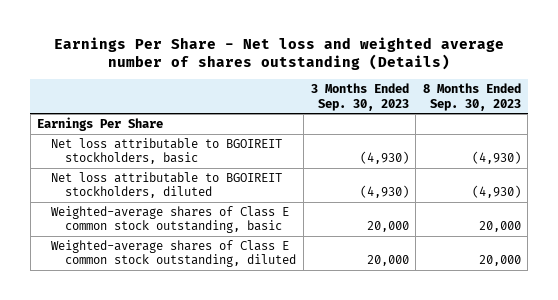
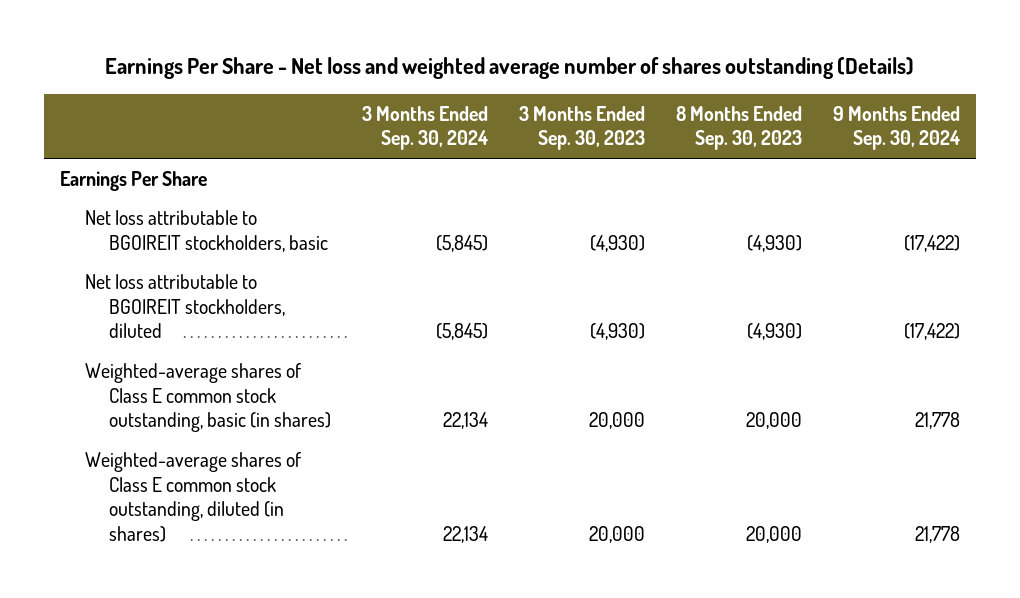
none -> [362,105,489,151] 3 Months Ended Sep. 30, 2024
none -> [833,105,961,151] 9 Months Ended Sep. 30, 2024
[51,206,290,234] Weighted-average shares of Class E common stock outstanding, basic -> [84,362,332,433] Weighted-average shares of Class E common stock outstanding, basic (in shares)
[51,240,297,268] Weighted-average shares of Class E common stock outstanding, diluted -> [84,451,301,543] Weighted-average shares of Class E common stock outstanding, diluted (in shares)

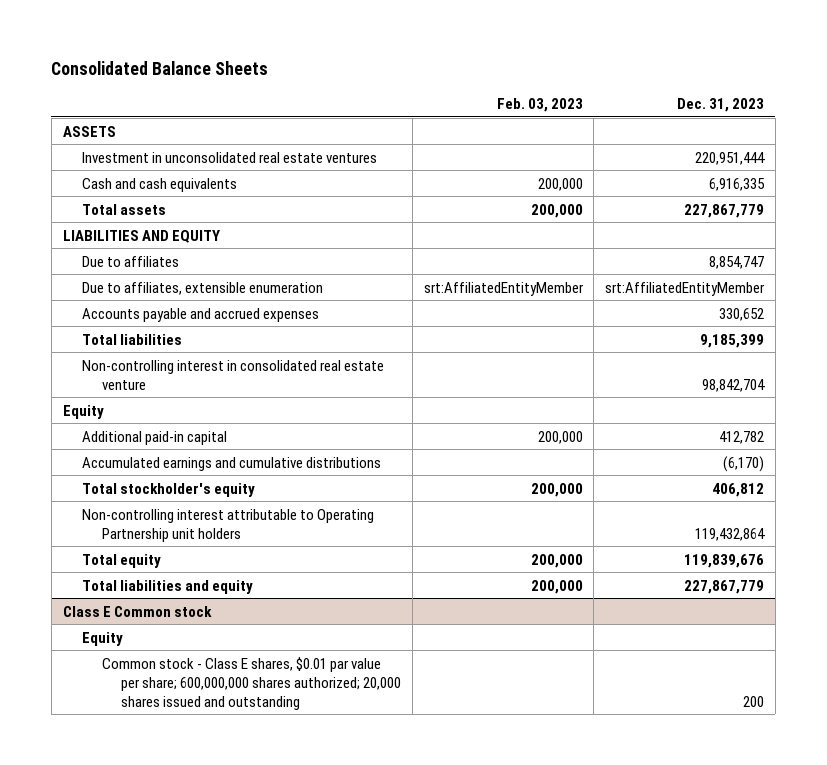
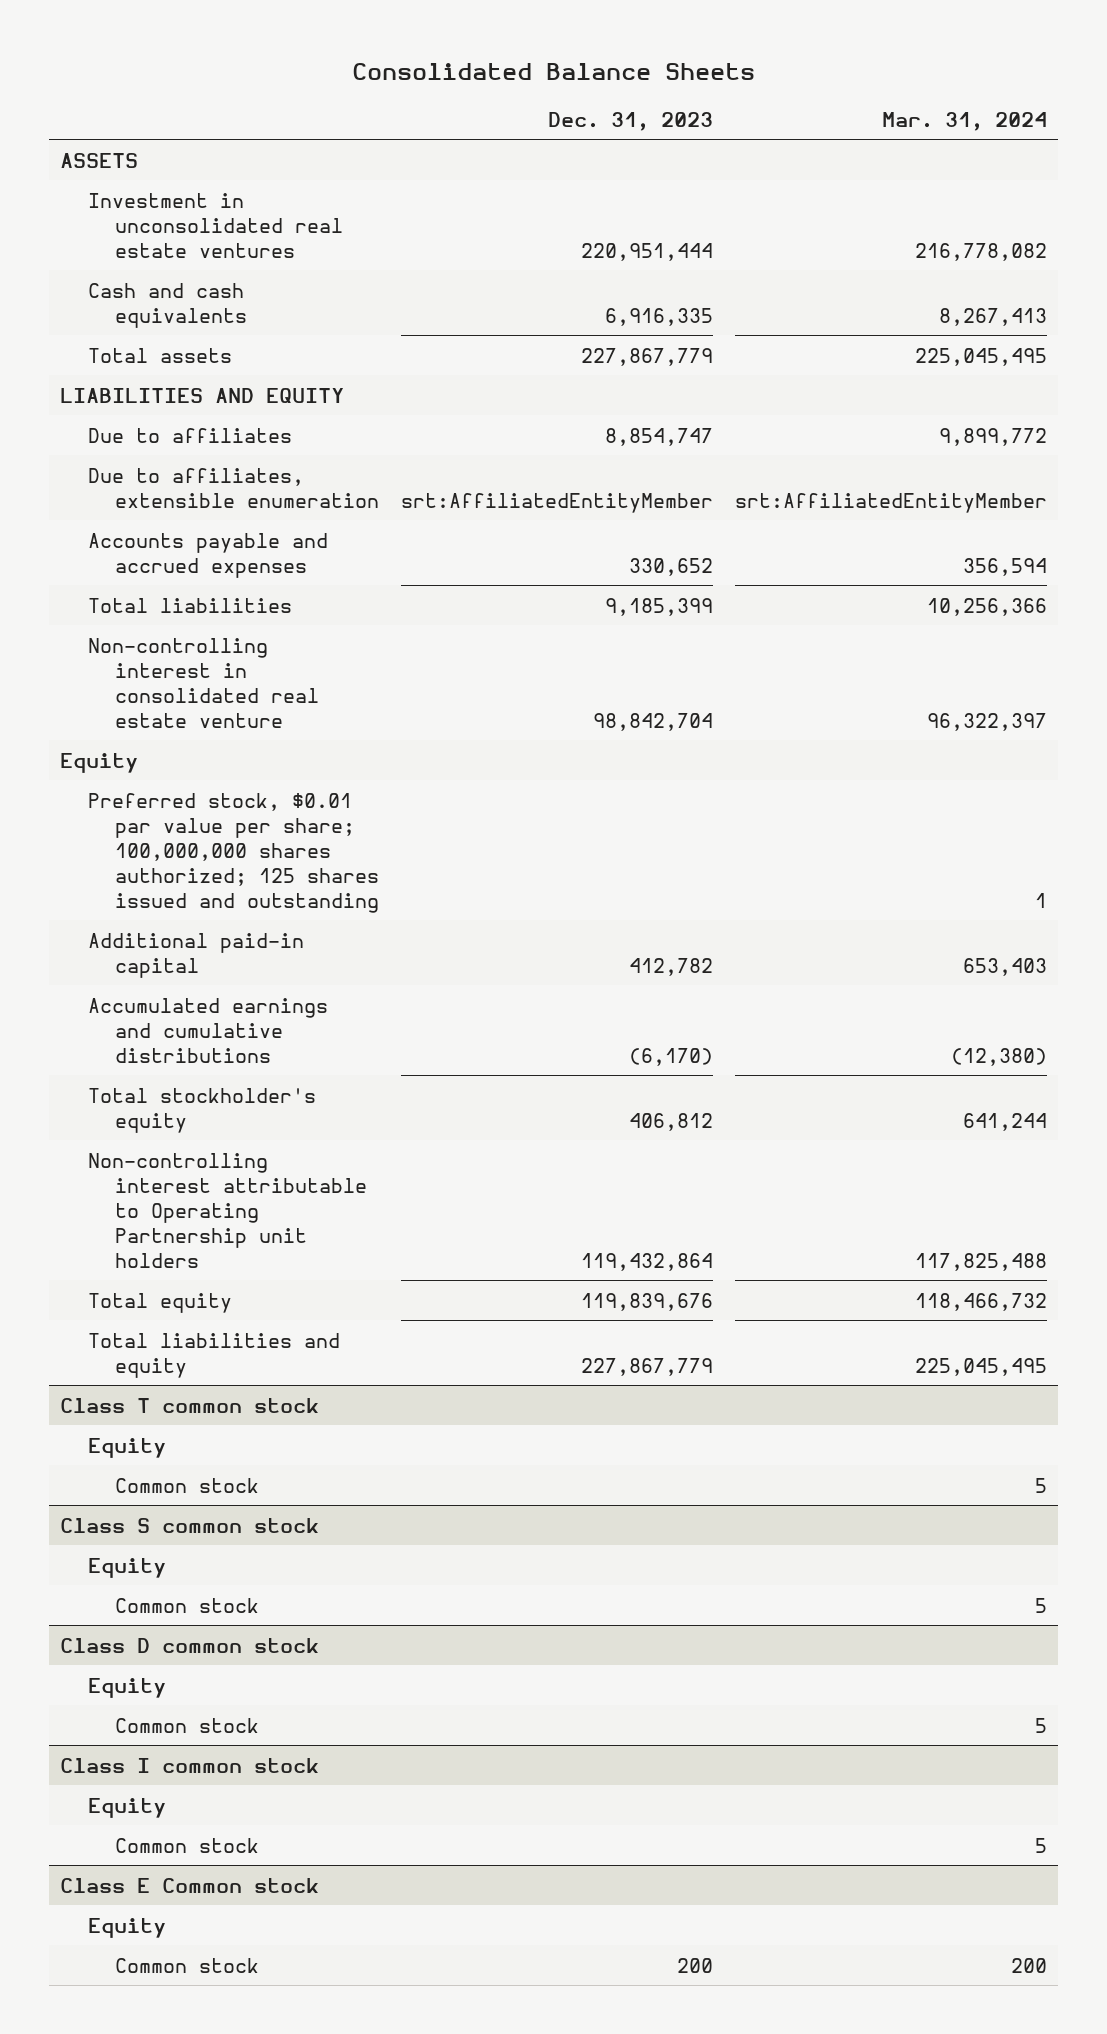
[496,97,583,112] Feb. 03, 2023 -> none
none -> [881,111,1047,131] Mar. 31, 2024
none -> [87,792,379,913] Preferred stock, $0.01 par value per share; 100,000,000 shares authorized; 125 shares issued and outstanding
none -> [60,1397,320,1413] Class T common stock
none -> [87,1437,166,1458] Equity
none -> [114,1477,259,1493] Common stock
none -> [60,1517,320,1533] Class S common stock
none -> [87,1557,166,1578] Equity
none -> [114,1597,259,1613] Common stock
none -> [60,1637,320,1653] Class D common stock
none -> [87,1677,166,1698] Equity
none -> [114,1717,259,1733] Common stock
none -> [60,1757,320,1773] Class I common stock
none -> [87,1797,166,1818] Equity
none -> [114,1837,259,1853] Common stock
[101,656,402,710] Common stock - Class E shares, $0.01 par value per share; 600,000,000 shares authorized; 20,000 shares issued and outstanding -> [114,1957,259,1973] Common stock

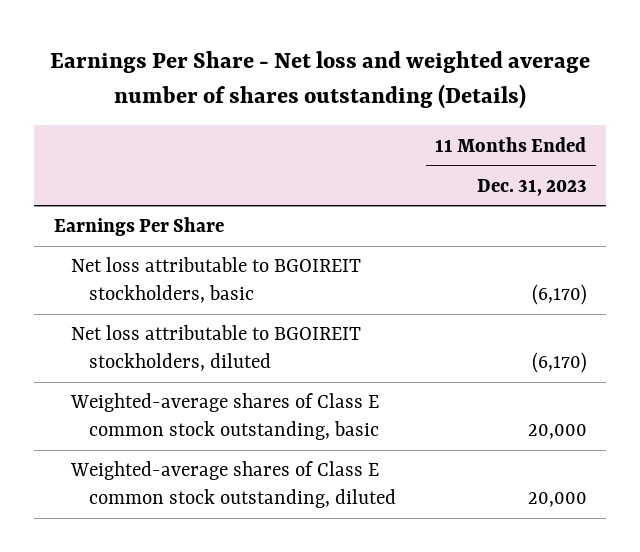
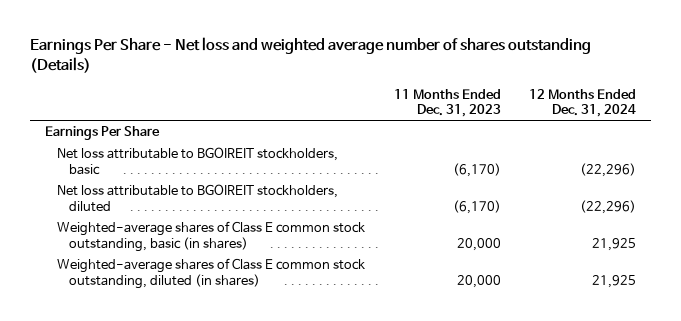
none -> [529,88,637,118] 12 Months Ended Dec. 31, 2024
[70,393,380,441] Weighted-average shares of Class E common stock outstanding, basic -> [56,221,365,252] Weighted-average shares of Class E common stock outstanding, basic (in shares)
[70,461,397,509] Weighted-average shares of Class E common stock outstanding, diluted -> [56,258,365,289] Weighted-average shares of Class E common stock outstanding, diluted (in shares)

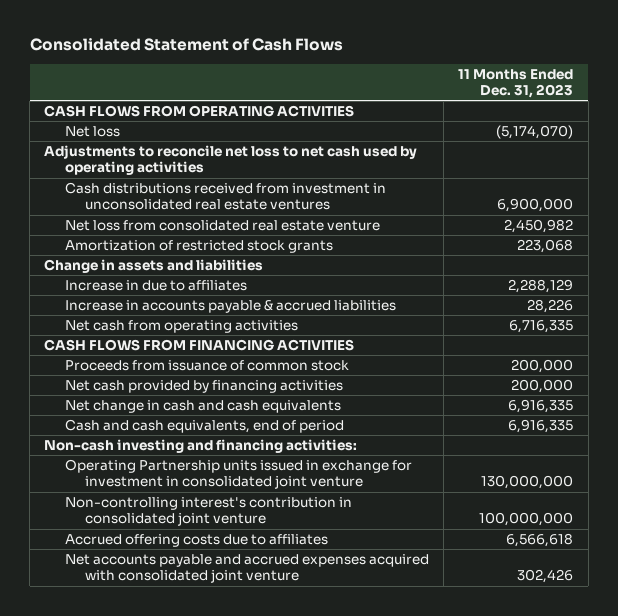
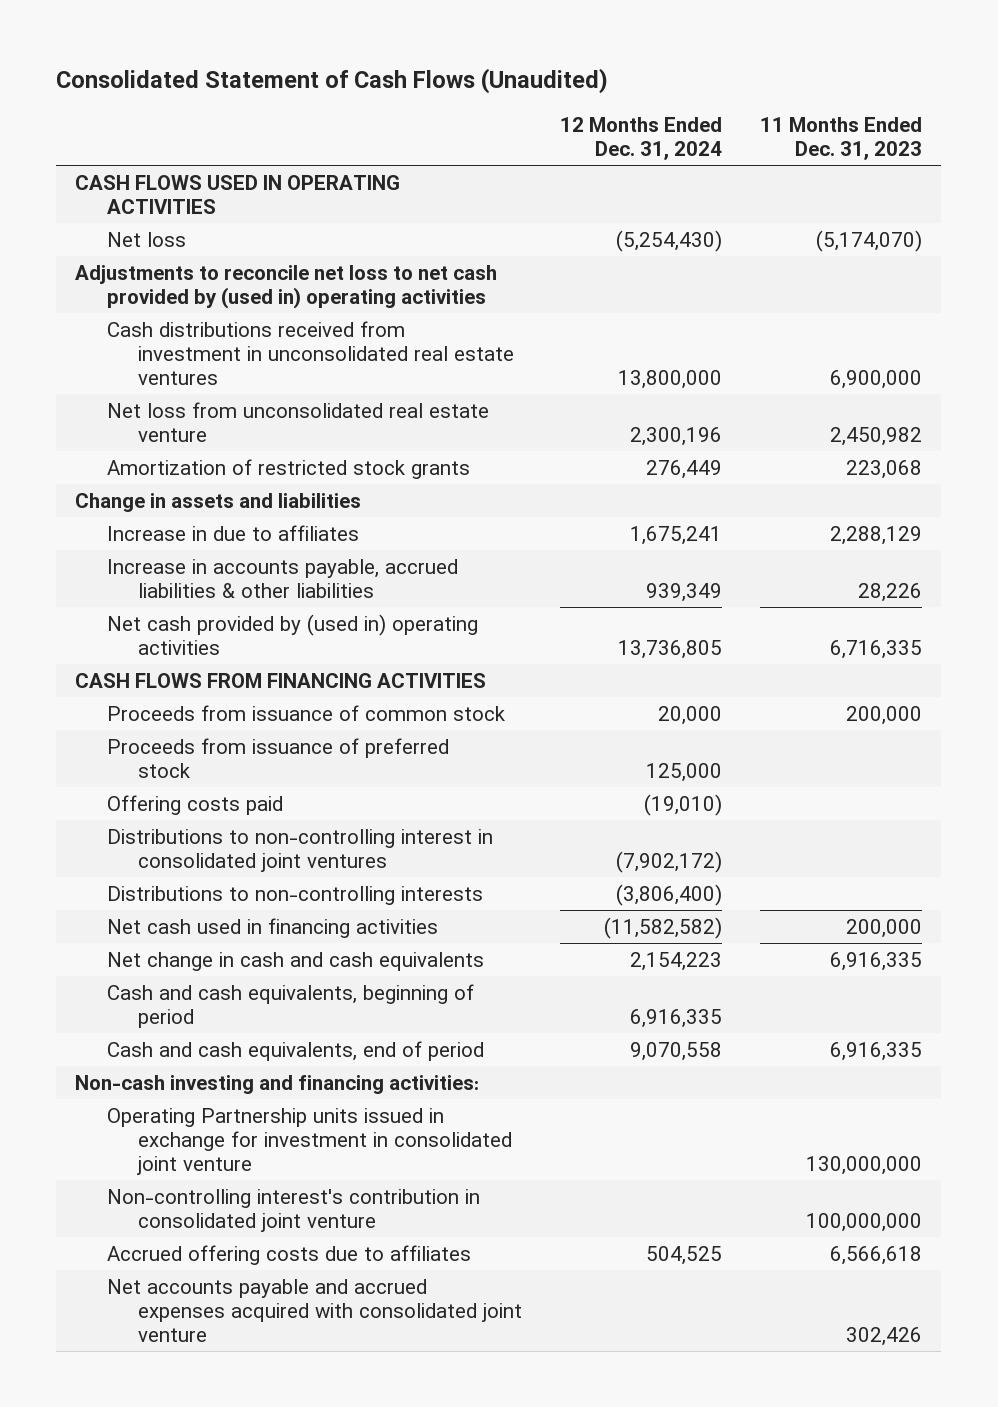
[29,38,343,52] Consolidated Statement of Cash Flows -> [56,68,609,95] Consolidated Statement of Cash Flows (Unaudited)
none -> [560,117,723,161] 12 Months Ended Dec. 31, 2024
[44,105,355,118] CASH FLOWS FROM OPERATING ACTIVITIES -> [75,174,401,214] CASH FLOWS USED IN OPERATING ACTIVITIES
[44,145,418,176] Adjustments to reconcile net loss to net cash used by operating activities -> [75,264,498,309] Adjustments to reconcile net loss to net cash provided by (used in) operating activities
[64,220,380,232] Net loss from consolidated real estate venture -> [106,401,489,442] Net loss from unconsolidated real estate venture
[64,300,396,314] Increase in accounts payable & accrued liabilities -> [106,558,458,598] Increase in accounts payable, accrued liabilities & other liabilities
[64,320,298,334] Net cash from operating activities -> [106,613,478,655] Net cash provided by (used in) operating activities
none -> [106,737,449,778] Proceeds from issuance of preferred stock
none -> [106,794,283,815] Offering costs paid
none -> [106,828,493,872] Distributions to non-controlling interest in consolidated joint ventures
none -> [106,885,483,905] Distributions to non-controlling interests
[64,380,343,394] Net cash provided by financing activities -> [106,917,438,938] Net cash used in financing activities
none -> [106,983,474,1028] Cash and cash equivalents, beginning of period

